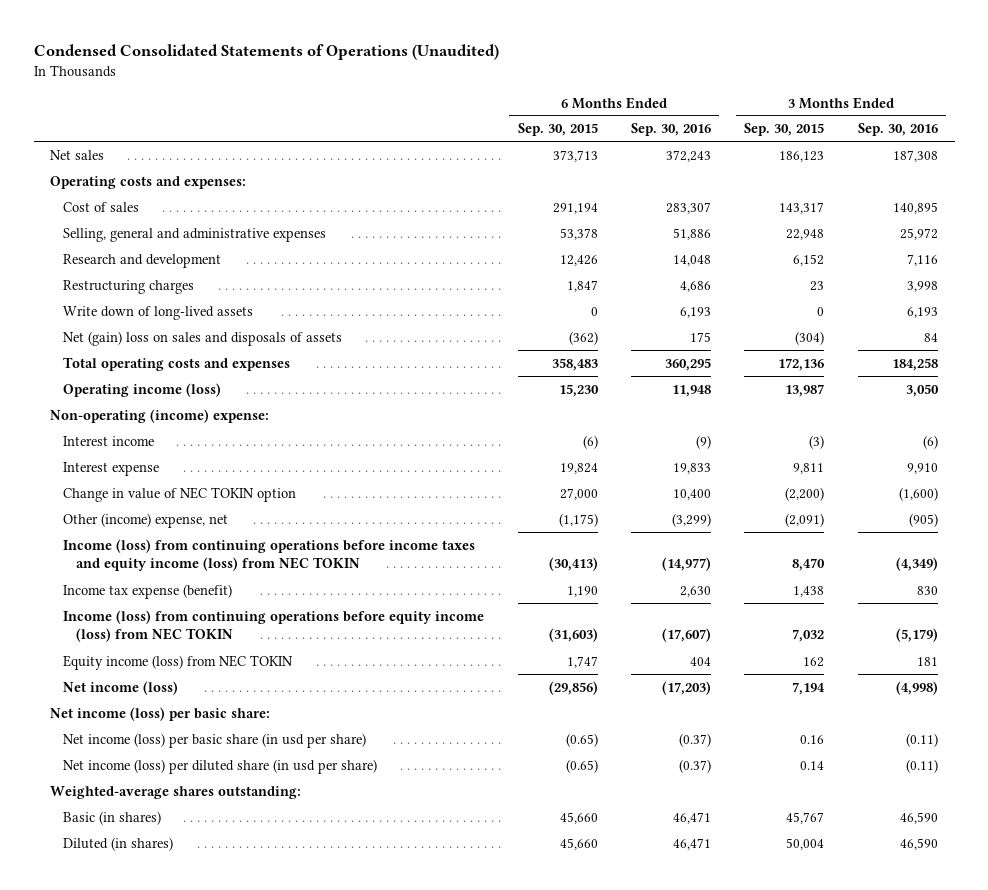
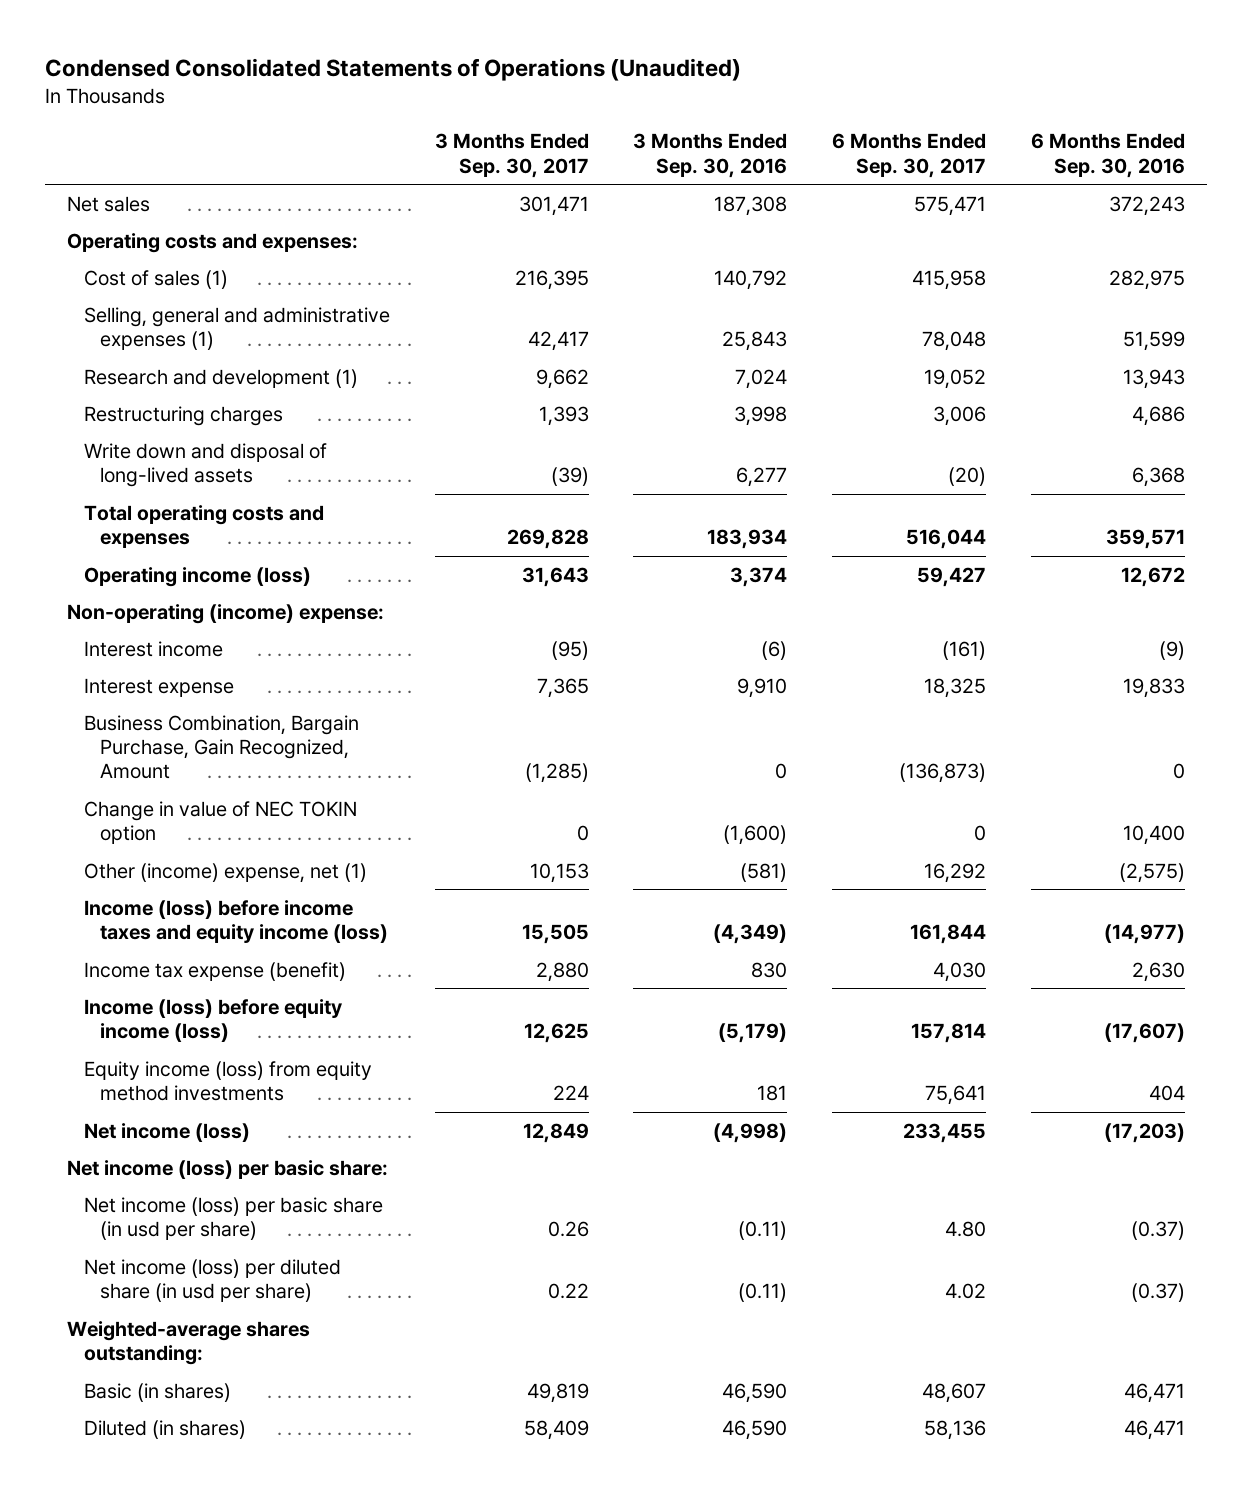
[517,123,598,137] Sep. 30, 2015 -> none
[744,123,825,137] Sep. 30, 2015 -> none
none -> [434,133,589,178] 3 Months Ended Sep. 30, 2017
none -> [832,133,987,178] 6 Months Ended Sep. 30, 2017
[63,201,140,212] Cost of sales -> [83,269,228,289] Cost of sales (1)
[665,201,711,214] 283,307 -> [1108,269,1185,290] 282,975
[892,201,938,214] 140,895 -> [714,269,788,290] 140,792
[63,227,327,242] Selling, general and administrative expenses -> [83,306,390,351] Selling, general and administrative expenses (1)
[672,227,711,240] 51,886 -> [1122,331,1185,352] 51,599
[899,227,938,240] 25,972 -> [722,331,788,352] 25,843
[63,253,222,268] Research and development -> [83,368,358,388] Research and development (1)
[672,254,711,266] 14,048 -> [1122,368,1185,389] 13,943
[906,253,938,266] 7,116 -> [735,368,788,389] 7,024
[63,330,343,346] Net (gain) loss on sales and disposals of assets -> none
[63,305,254,320] Write down of long-lived assets -> [83,442,327,488] Write down and disposal of long-lived assets
[679,306,711,318] 6,193 -> [1131,467,1185,488] 6,368
[906,306,938,318] 6,193 -> [736,467,788,488] 6,277
[664,357,711,371] 360,295 -> [1105,529,1185,550] 359,571
[891,357,938,371] 184,258 -> [707,529,788,550] 183,934
[671,384,711,397] 11,948 -> [1120,566,1185,587] 12,672
[905,383,939,397] 3,050 -> [730,566,788,587] 3,374
none -> [83,714,359,780] Business Combination, Bargain Purchase, Gain Recognized, Amount
[63,512,229,528] Other (income) expense, net -> [83,862,367,883] Other (income) expense, net (1)
[671,512,711,527] (3,299) -> [1118,862,1185,883] (2,575)
[908,512,938,527] (905) -> [740,862,788,882] (581)
[63,538,476,572] Income (loss) from continuing operations before income taxes and equity income (loss) from NEC TOKIN -> [83,899,389,944] Income (loss) before income taxes and equity income (loss)
[63,609,485,643] Income (loss) from continuing operations before equity income (loss) from NEC TOKIN -> [83,998,342,1043] Income (loss) before equity income (loss)
[63,654,294,670] Equity income (loss) from NEC TOKIN -> [83,1060,372,1102] Equity income (loss) from equity method investments

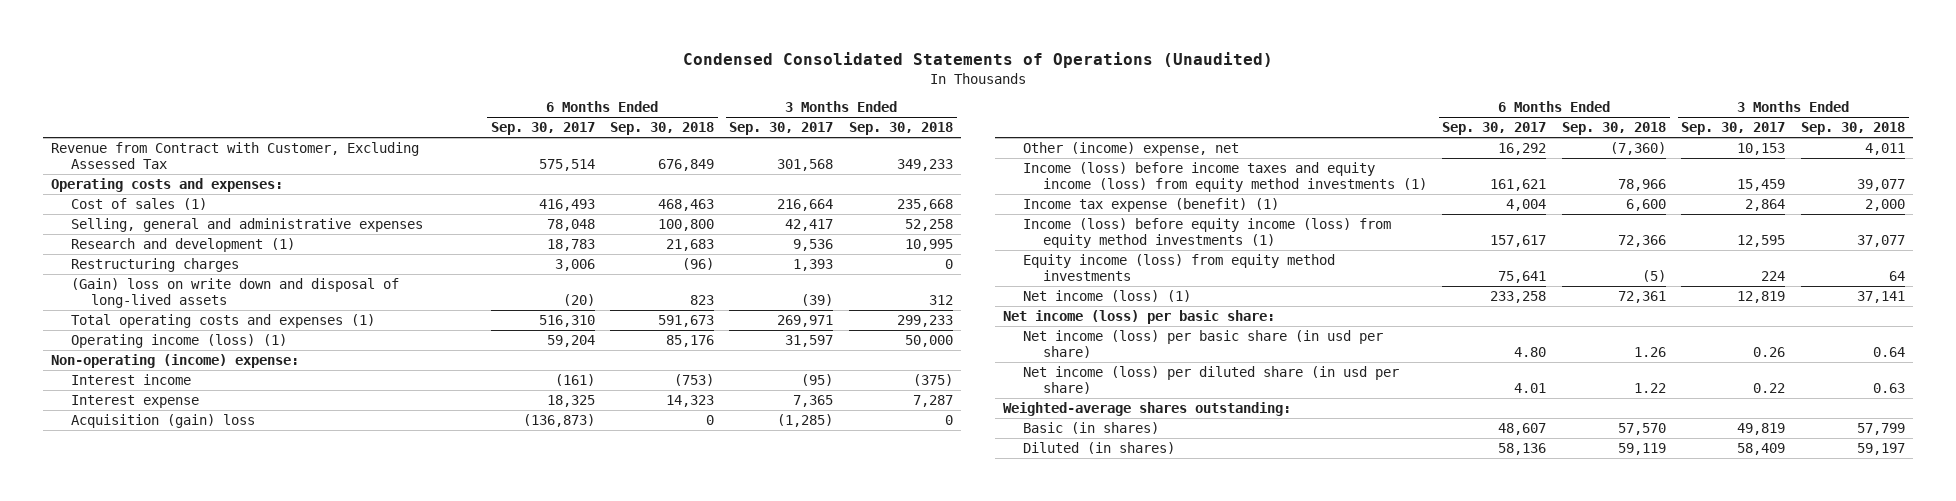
[633,133,788,178] 3 Months Ended Sep. 30, 2016 -> none
[1030,133,1185,178] 6 Months Ended Sep. 30, 2016 -> none
none -> [610,122,715,136] Sep. 30, 2018
none -> [848,122,953,136] Sep. 30, 2018
[67,195,151,212] Net sales -> none
none -> [51,142,420,170] Revenue from Contract with Customer, Excluding Assessed Tax
[514,269,589,290] 216,395 -> [777,199,834,212] 216,664
[912,269,987,290] 415,958 -> [538,199,595,212] 416,493
[83,306,390,351] Selling, general and administrative expenses (1) -> [71,218,424,233] Selling, general and administrative expenses
[535,368,589,389] 9,662 -> [793,239,834,252] 9,536
[924,368,987,389] 19,052 -> [546,239,595,252] 18,783
[83,442,327,488] Write down and disposal of long-lived assets -> [71,278,400,309] (Gain) loss on write down and disposal of long-lived assets
[83,504,324,549] Total operating costs and expenses -> [71,314,376,329] Total operating costs and expenses (1)
[506,529,589,550] 269,828 -> [777,315,834,328] 269,971
[906,529,987,550] 516,044 -> [538,315,595,328] 516,310
[83,566,311,587] Operating income (loss) -> [71,334,288,349] Operating income (loss) (1)
[521,566,589,587] 31,643 -> [785,335,834,348] 31,597
[917,566,987,587] 59,427 -> [546,335,595,348] 59,204
[83,800,357,845] Change in value of NEC TOKIN option -> none
[83,714,359,780] Business Combination, Bargain Purchase, Gain Recognized, Amount -> [71,414,256,429] Acquisition (gain) loss
[83,862,367,883] Other (income) expense, net (1) -> [1023,142,1240,157] Other (income) expense, net
[83,899,389,944] Income (loss) before income taxes and equity income (loss) -> [1023,162,1427,193] Income (loss) before income taxes and equity income (loss) from equity method investments (1)
[521,924,589,945] 15,505 -> [1737,179,1786,192] 15,459
[910,924,987,945] 161,844 -> [1490,179,1547,192] 161,621
[83,961,346,981] Income tax expense (benefit) -> [1023,198,1280,213] Income tax expense (benefit) (1)
[535,961,589,982] 2,880 -> [1745,199,1786,212] 2,864
[933,961,987,982] 4,030 -> [1506,199,1547,212] 4,004
[83,998,342,1043] Income (loss) before equity income (loss) -> [1023,218,1392,249] Income (loss) before equity income (loss) from equity method investments (1)
[523,1023,589,1044] 12,625 -> [1737,235,1786,248] 12,595
[911,1023,987,1044] 157,814 -> [1490,235,1547,248] 157,617
[83,1122,250,1142] Net income (loss) -> [1023,290,1192,303] Net income (loss) (1)
[522,1122,589,1143] 12,849 -> [1737,291,1786,304] 12,819
[903,1122,987,1143] 233,455 -> [1490,291,1547,304] 233,258
[945,1283,987,1300] 4.02 -> [1514,383,1547,394] 4.01

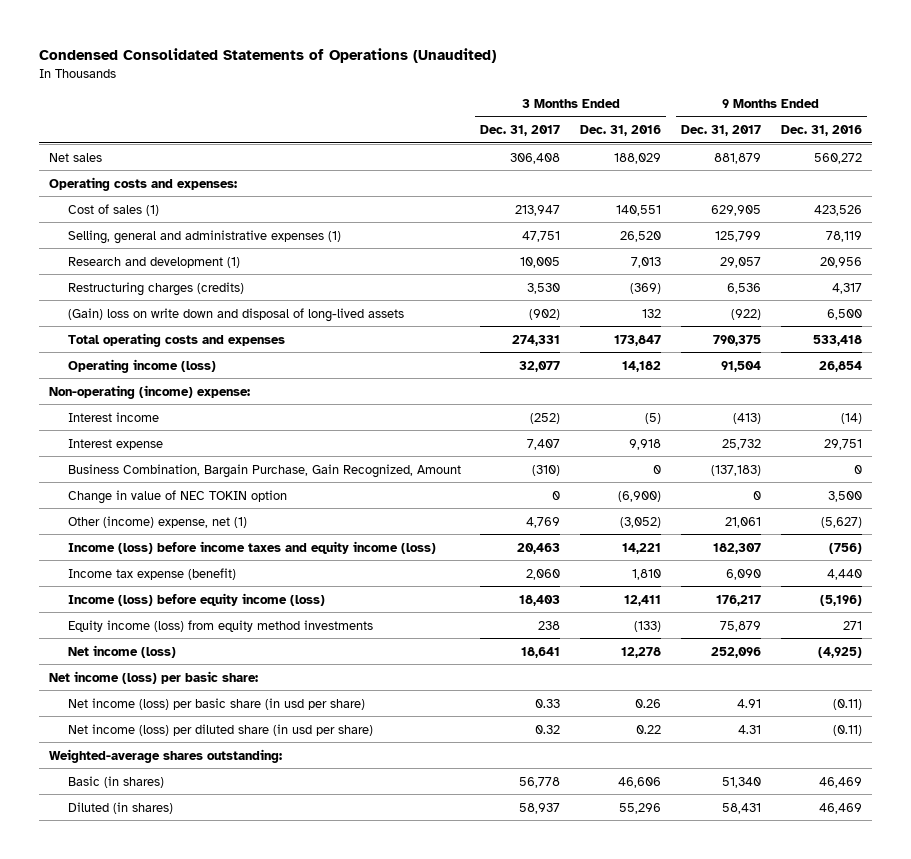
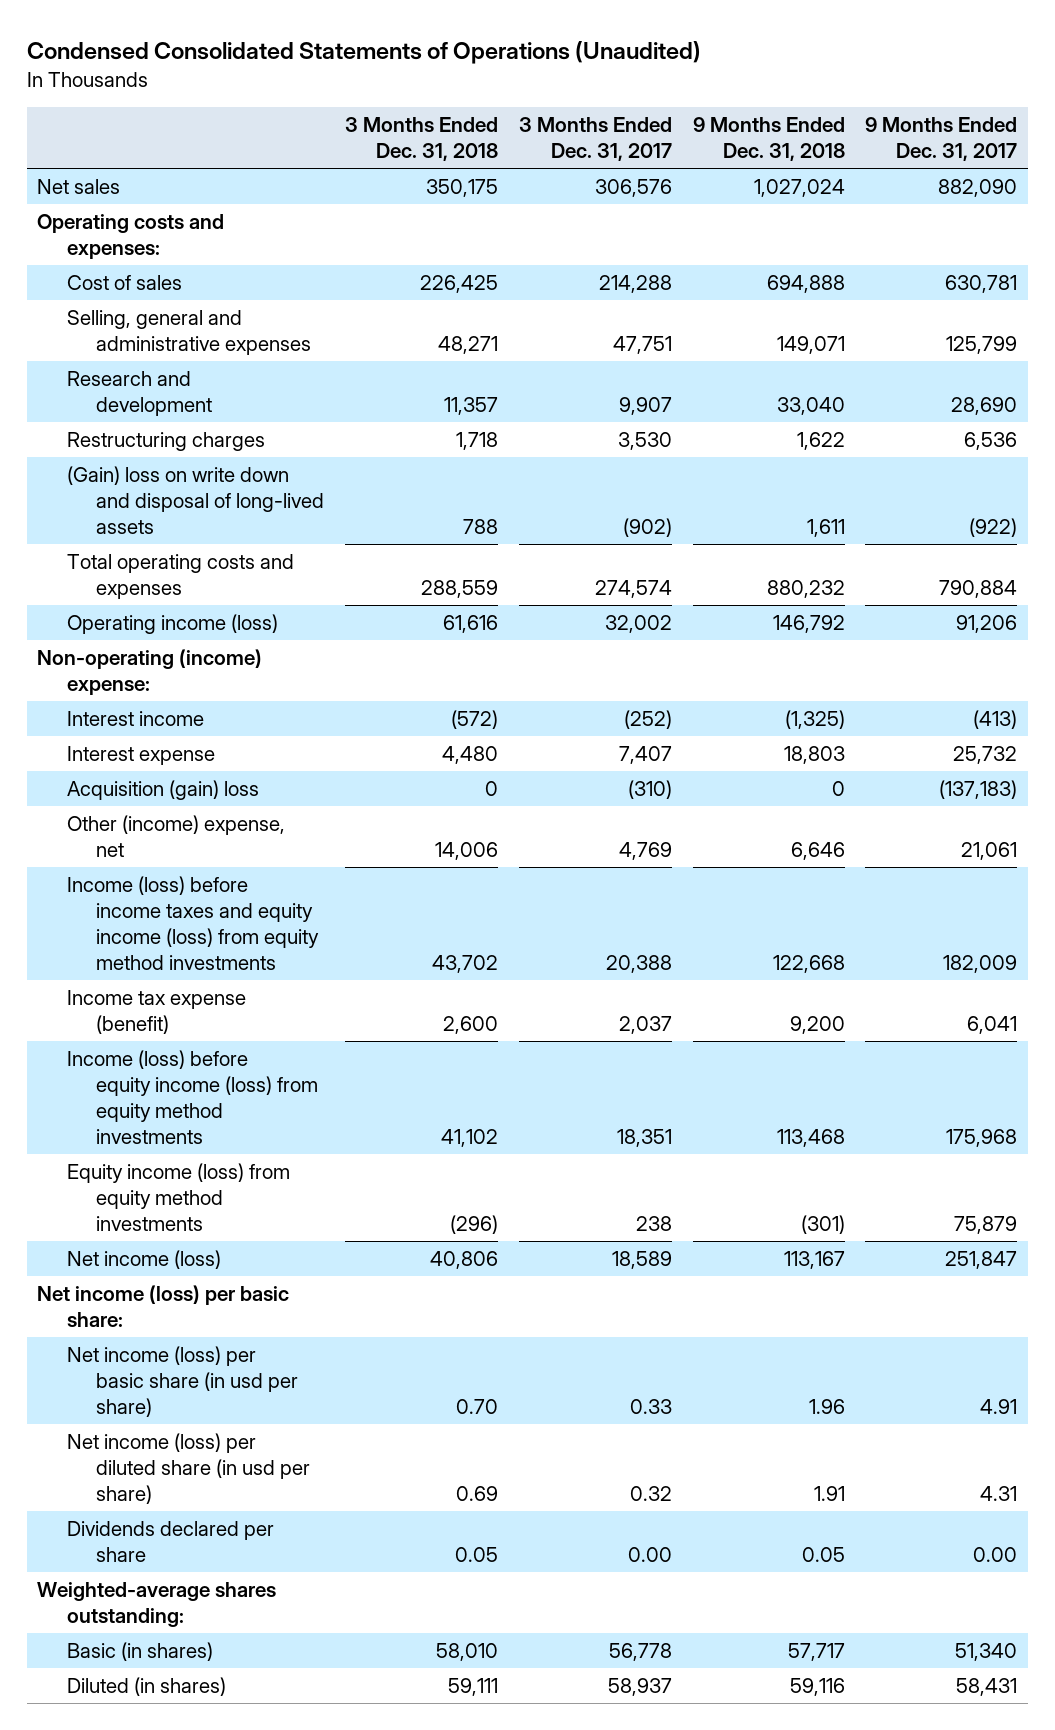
[580,125,662,137] Dec. 31, 2016 -> none
[780,125,862,137] Dec. 31, 2016 -> none
none -> [345,117,499,162] 3 Months Ended Dec. 31, 2018
none -> [692,117,845,162] 9 Months Ended Dec. 31, 2018
[510,152,561,164] 306,408 -> [594,178,672,197] 306,576
[713,152,761,164] 881,879 -> [938,178,1018,197] 882,090
[67,203,159,216] Cost of sales (1) -> [66,274,182,290] Cost of sales
[515,204,561,216] 213,947 -> [598,274,672,293] 214,288
[710,204,761,216] 629,905 -> [945,274,1018,293] 630,781
[67,229,341,244] Selling, general and administrative expenses (1) -> [66,309,312,355] Selling, general and administrative expenses
[67,256,240,268] Research and development (1) -> [66,370,213,416] Research and development
[520,256,561,268] 10,005 -> [618,396,672,415] 9,907
[719,256,761,268] 29,057 -> [951,396,1018,415] 28,690
[67,281,244,296] Restructuring charges (credits) -> [66,431,265,451] Restructuring charges
[512,334,561,346] 274,331 -> [594,579,672,598] 274,574
[712,334,761,346] 790,375 -> [939,579,1018,598] 790,884
[519,360,561,372] 32,077 -> [604,614,672,633] 32,002
[720,360,761,372] 91,504 -> [956,614,1018,633] 91,206
[67,489,287,504] Change in value of NEC TOKIN option -> none
[67,463,461,478] Business Combination, Bargain Purchase, Gain Recognized, Amount -> [66,779,259,800] Acquisition (gain) loss
[67,515,247,528] Other (income) expense, net (1) -> [66,814,285,857] Other (income) expense, net
[67,540,436,554] Income (loss) before income taxes and equity income (loss) -> [66,875,320,971] Income (loss) before income taxes and equity income (loss) from equity method investments
[517,542,561,554] 20,463 -> [605,955,672,974] 20,388
[712,542,761,554] 182,307 -> [943,955,1018,974] 182,009
[526,568,561,580] 2,060 -> [618,1015,672,1034] 2,037
[725,568,761,580] 6,090 -> [967,1015,1018,1034] 6,041
[67,592,325,606] Income (loss) before equity income (loss) -> [66,1049,319,1145] Income (loss) before equity income (loss) from equity method investments
[519,594,561,606] 18,403 -> [616,1129,672,1148] 18,351
[715,594,761,606] 176,217 -> [946,1129,1018,1148] 175,968
[521,646,561,658] 18,641 -> [611,1250,672,1269] 18,589
[710,646,761,658] 252,096 -> [945,1250,1018,1269] 251,847
none -> [66,1520,274,1562] Dividends declared per share

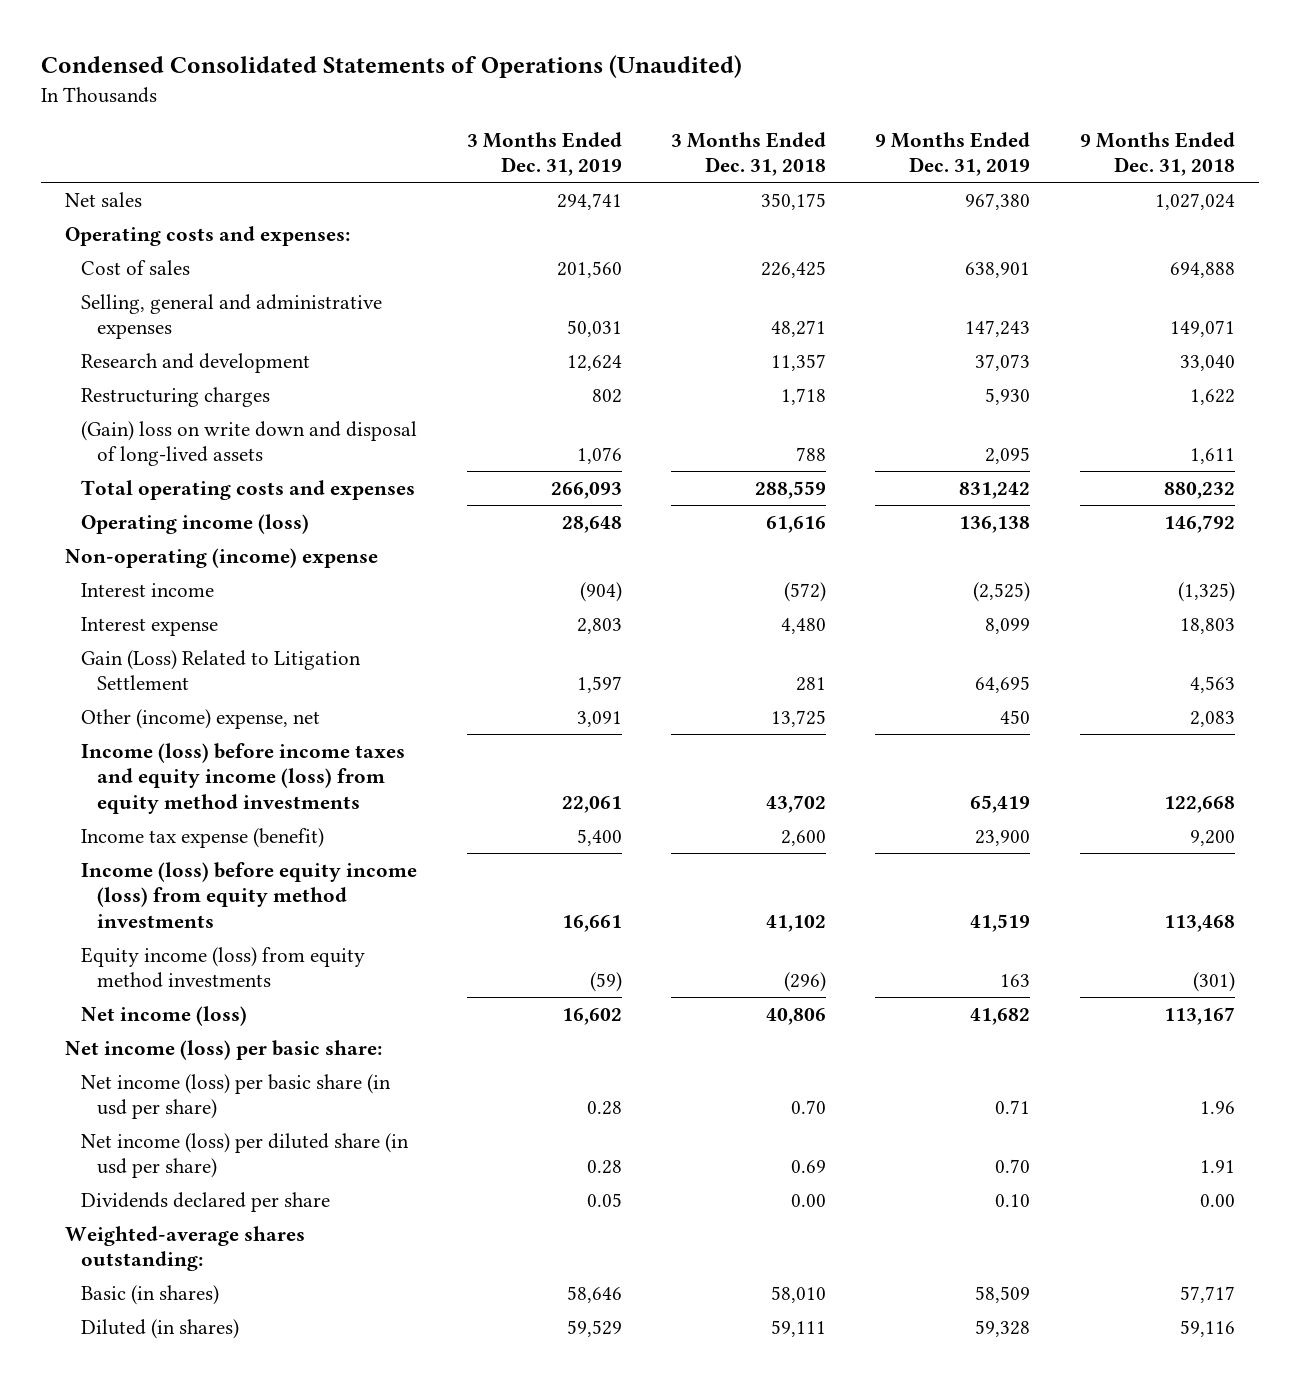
[518,117,672,162] 3 Months Ended Dec. 31, 2017 -> none
[865,117,1018,162] 9 Months Ended Dec. 31, 2017 -> none
none -> [466,131,622,177] 3 Months Ended Dec. 31, 2019
none -> [875,131,1031,177] 9 Months Ended Dec. 31, 2019
[37,648,263,695] Non-operating (income) expense: -> [65,547,379,568] Non-operating (income) expense
[66,779,259,800] Acquisition (gain) loss -> none
none -> [81,649,362,691] Gain (Loss) Related to Litigation Settlement
[435,841,499,860] 14,006 -> [770,709,826,727] 13,725
[790,841,845,860] 6,646 -> [1189,710,1235,727] 2,083
[455,1546,499,1562] 0.05 -> [790,1193,826,1207] 0.00
[801,1546,845,1562] 0.05 -> [1199,1193,1235,1207] 0.00

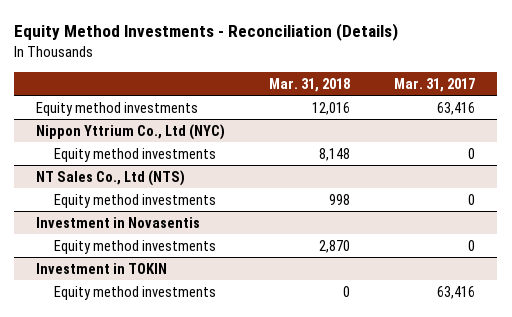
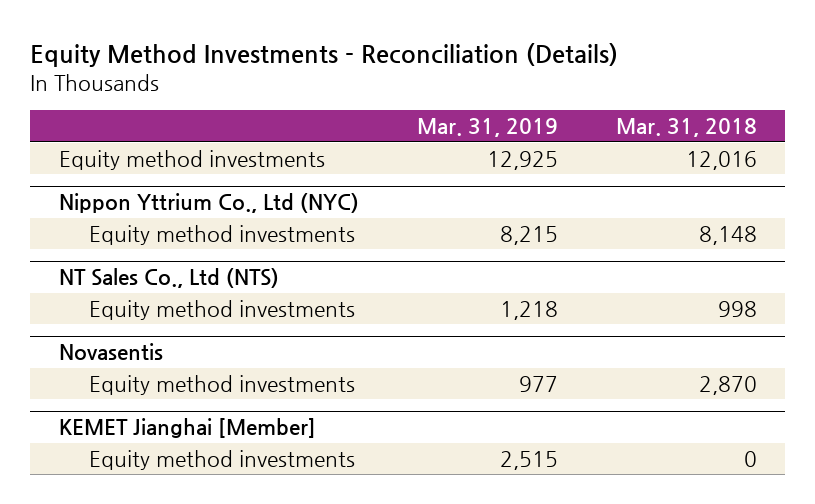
[394,77,476,92] Mar. 31, 2017 -> none
none -> [416,118,558,138] Mar. 31, 2019
[36,216,201,228] Investment in Novasentis -> [58,343,163,361] Novasentis
[36,262,168,274] Investment in TOKIN -> none
none -> [58,418,316,439] KEMET Jianghai [Member]

